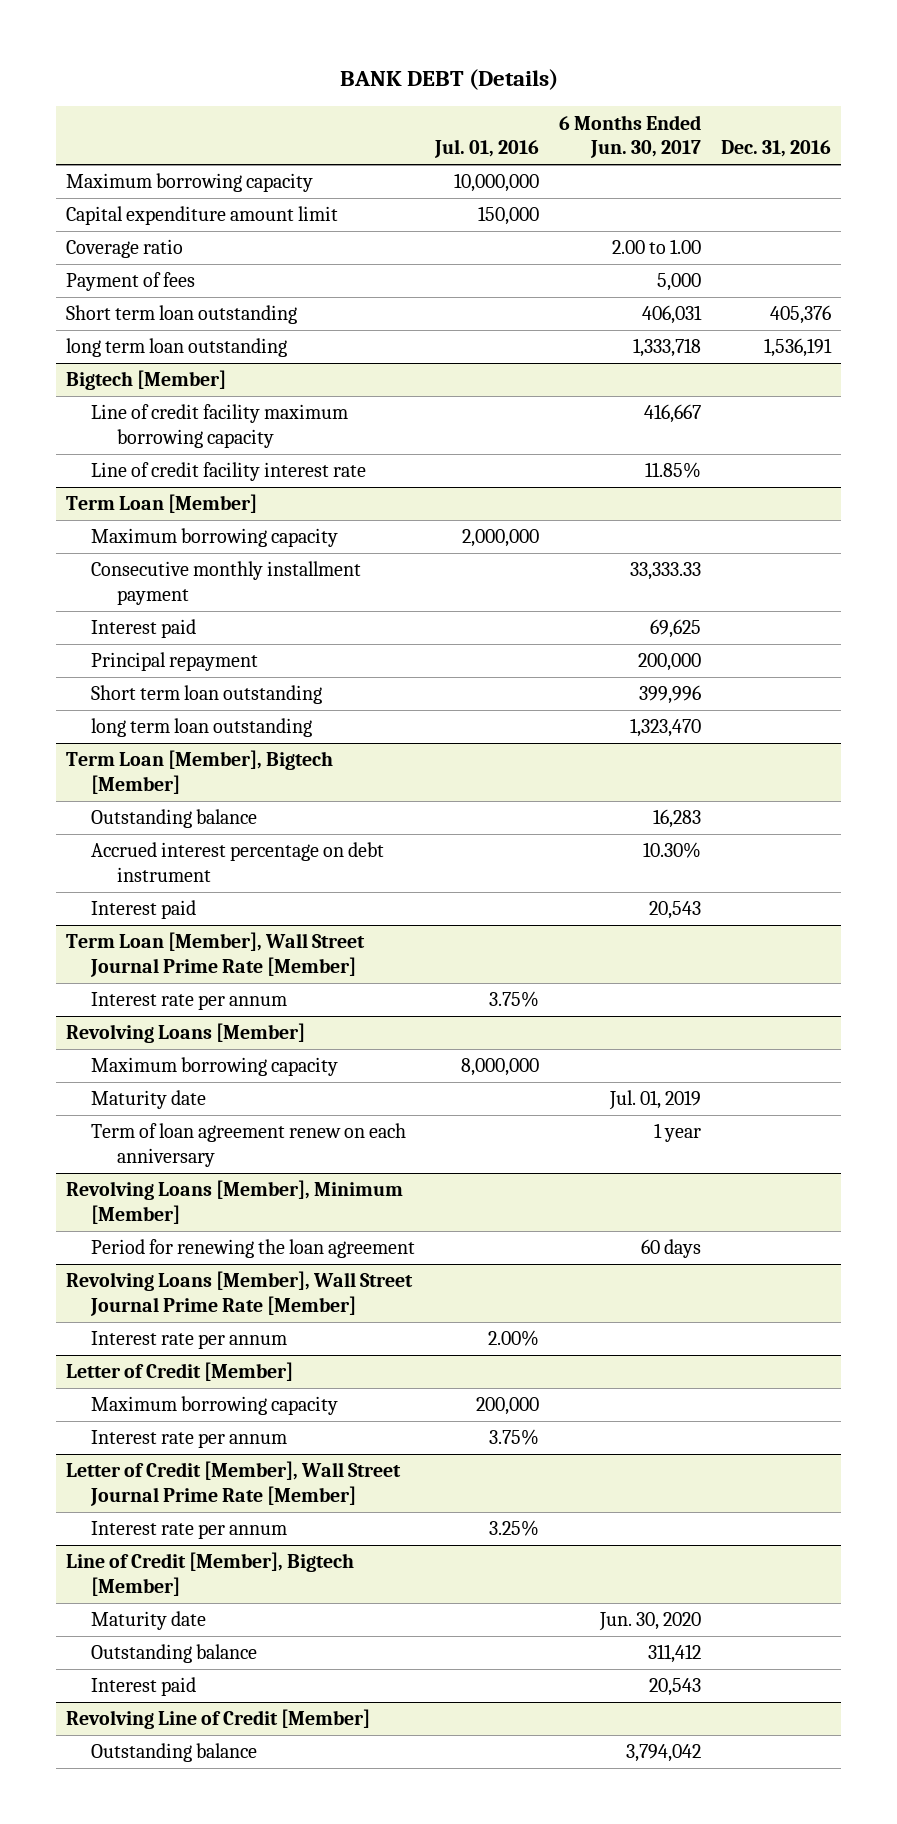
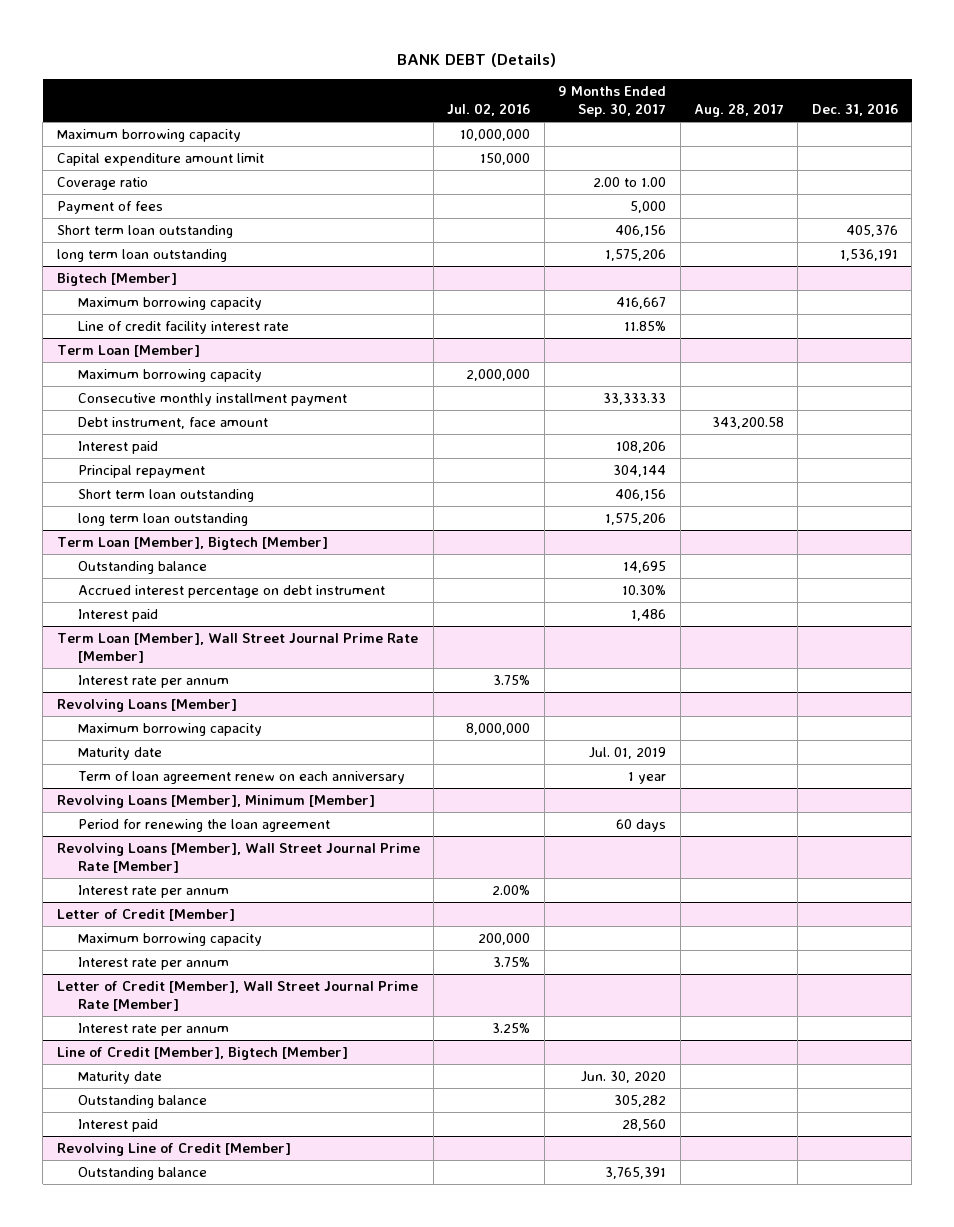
[434,139,540,159] Jul. 01, 2016 -> none
[559,114,702,159] 6 Months Ended Jun. 30, 2017 -> none
none -> [447,103,531,117] Jul. 02, 2016
none -> [558,86,667,118] 9 Months Ended Sep. 30, 2017
none -> [693,103,784,118] Aug. 28, 2017
[91,404,349,449] Line of credit facility maximum borrowing capacity -> [77,296,262,310] Maximum borrowing capacity
none -> [77,416,268,429] Debt instrument, face amount

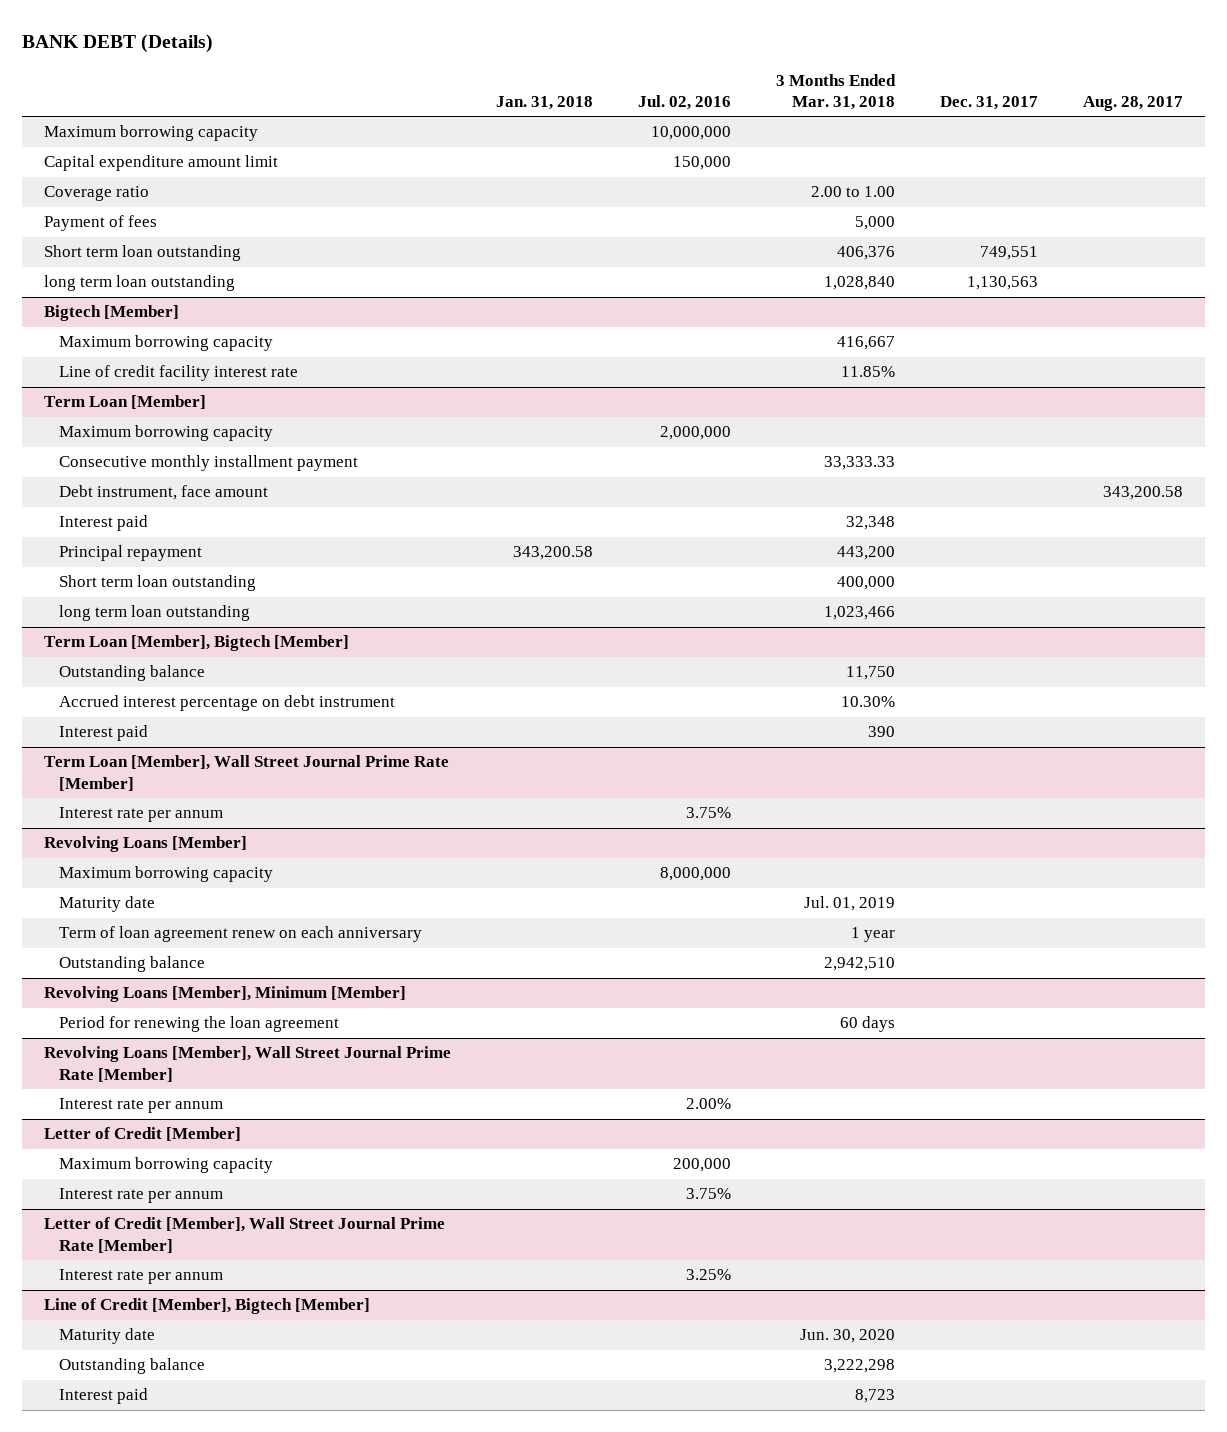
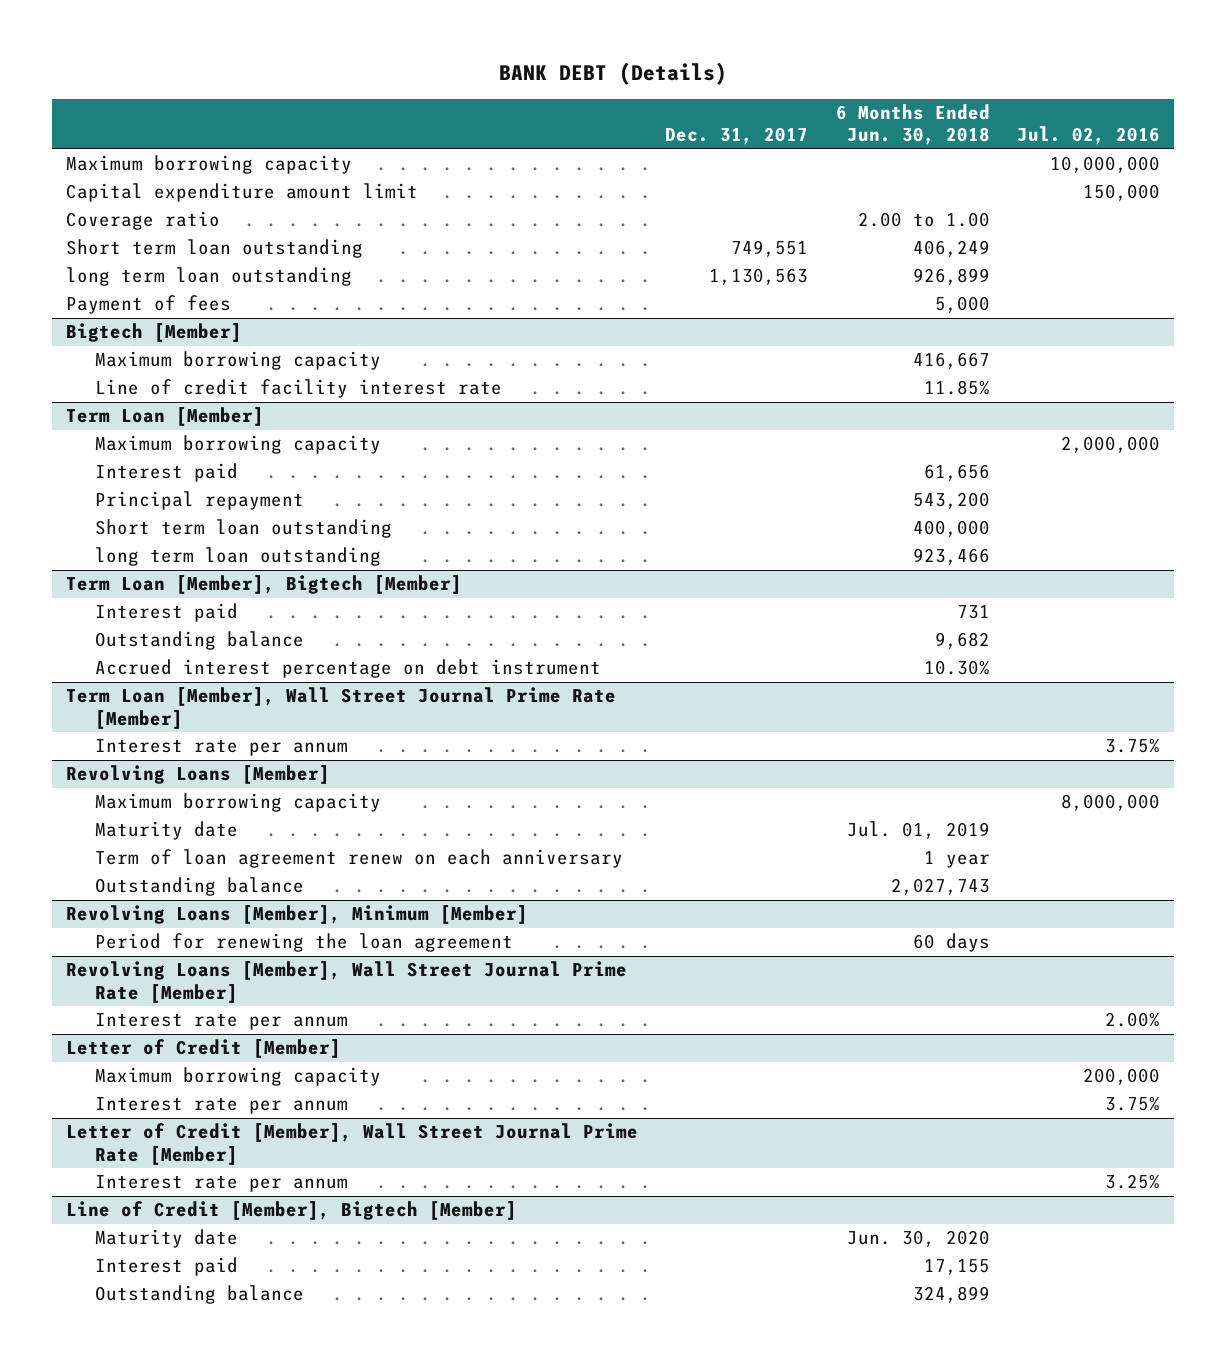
[496,96,594,111] Jan. 31, 2018 -> none
[776,73,897,111] 3 Months Ended Mar. 31, 2018 -> none
[1082,96,1183,112] Aug. 28, 2017 -> none
none -> [835,104,990,146] 6 Months Ended Jun. 30, 2018
[44,215,158,232] Payment of fees -> [65,295,231,315] Payment of fees
[58,455,358,472] Consecutive monthly installment payment -> none
[58,485,268,501] Debt instrument, face amount -> none
[58,725,148,742] Interest paid -> [94,603,238,623] Interest paid
[58,1358,205,1375] Outstanding balance -> [94,1285,304,1305] Outstanding balance

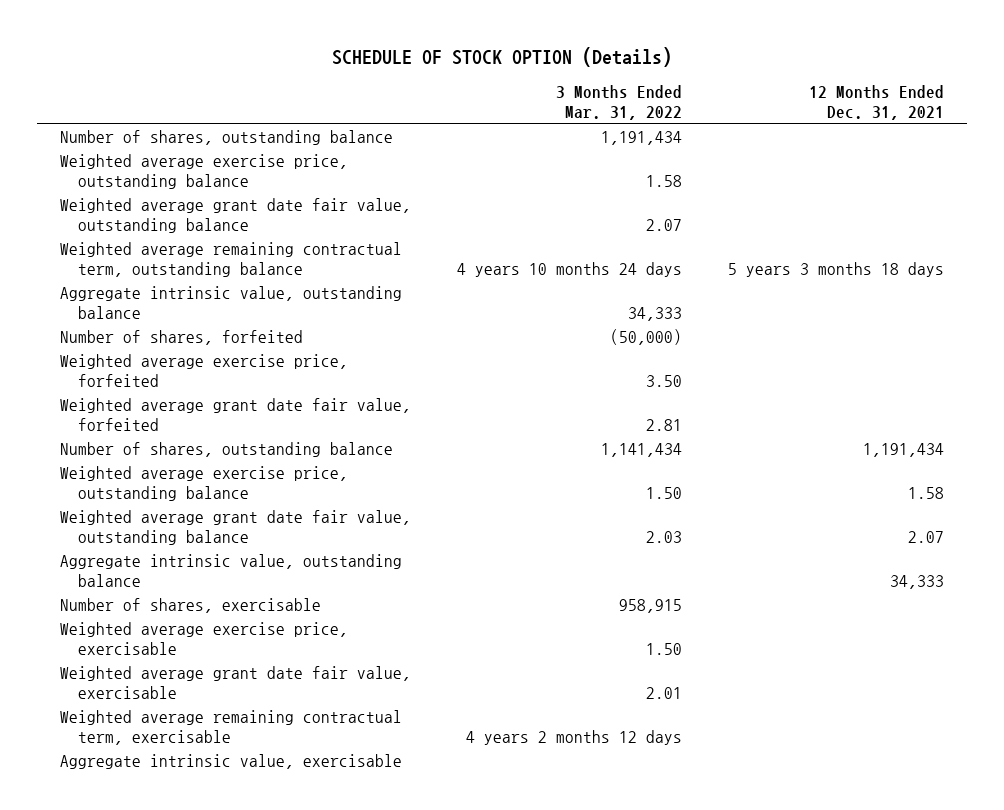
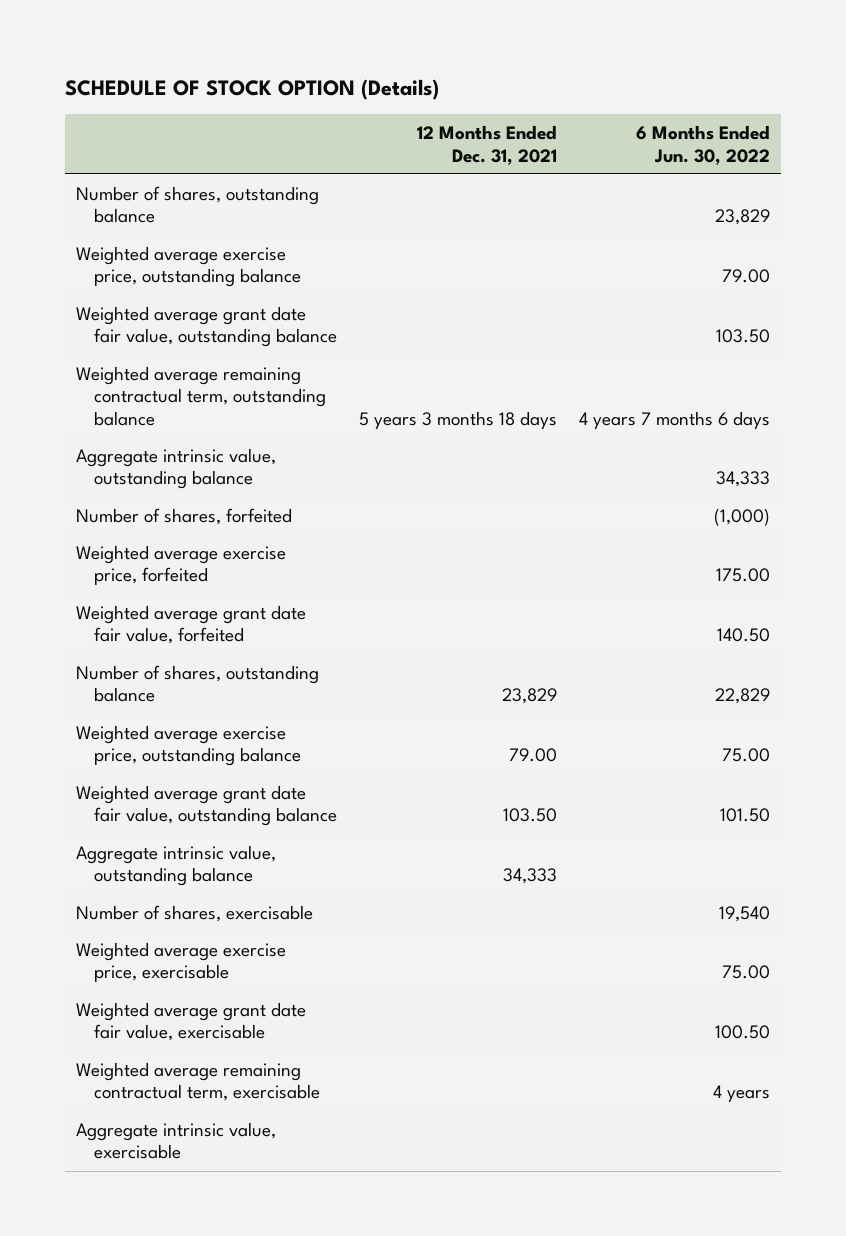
[555,85,682,121] 3 Months Ended Mar. 31, 2022 -> none
none -> [636,124,771,165] 6 Months Ended Jun. 30, 2022
[862,443,944,458] 1,191,434 -> [502,688,558,705] 23,829
[907,487,944,500] 1.58 -> [509,748,558,763] 79.00
[907,531,944,544] 2.07 -> [503,808,558,823] 103.50

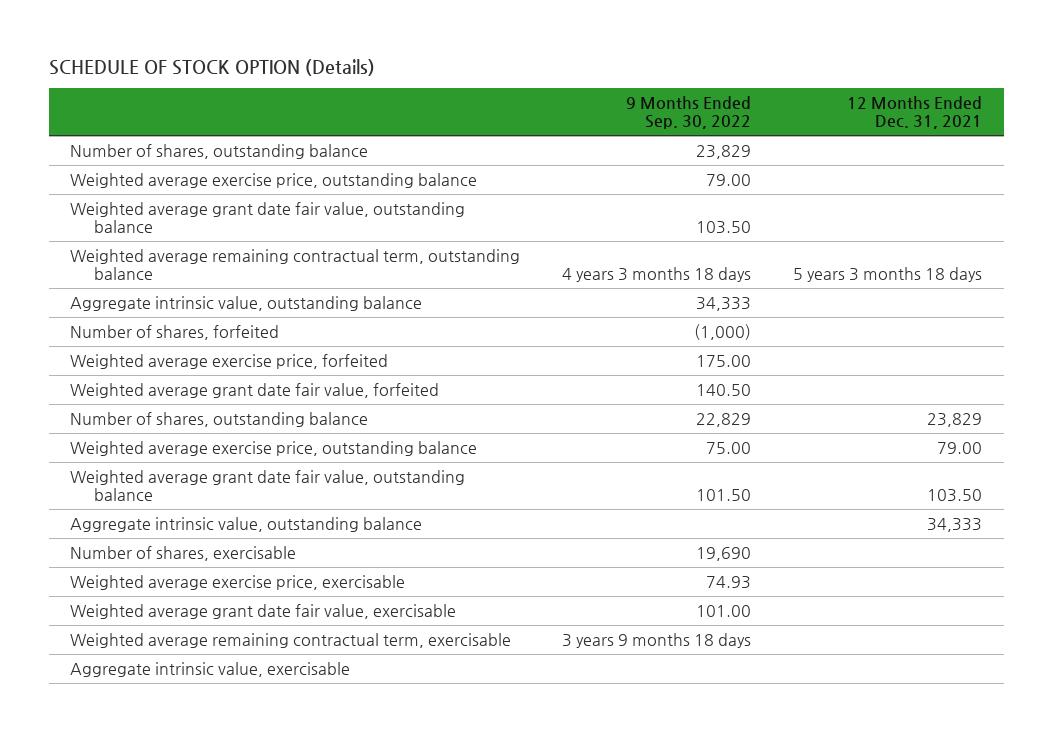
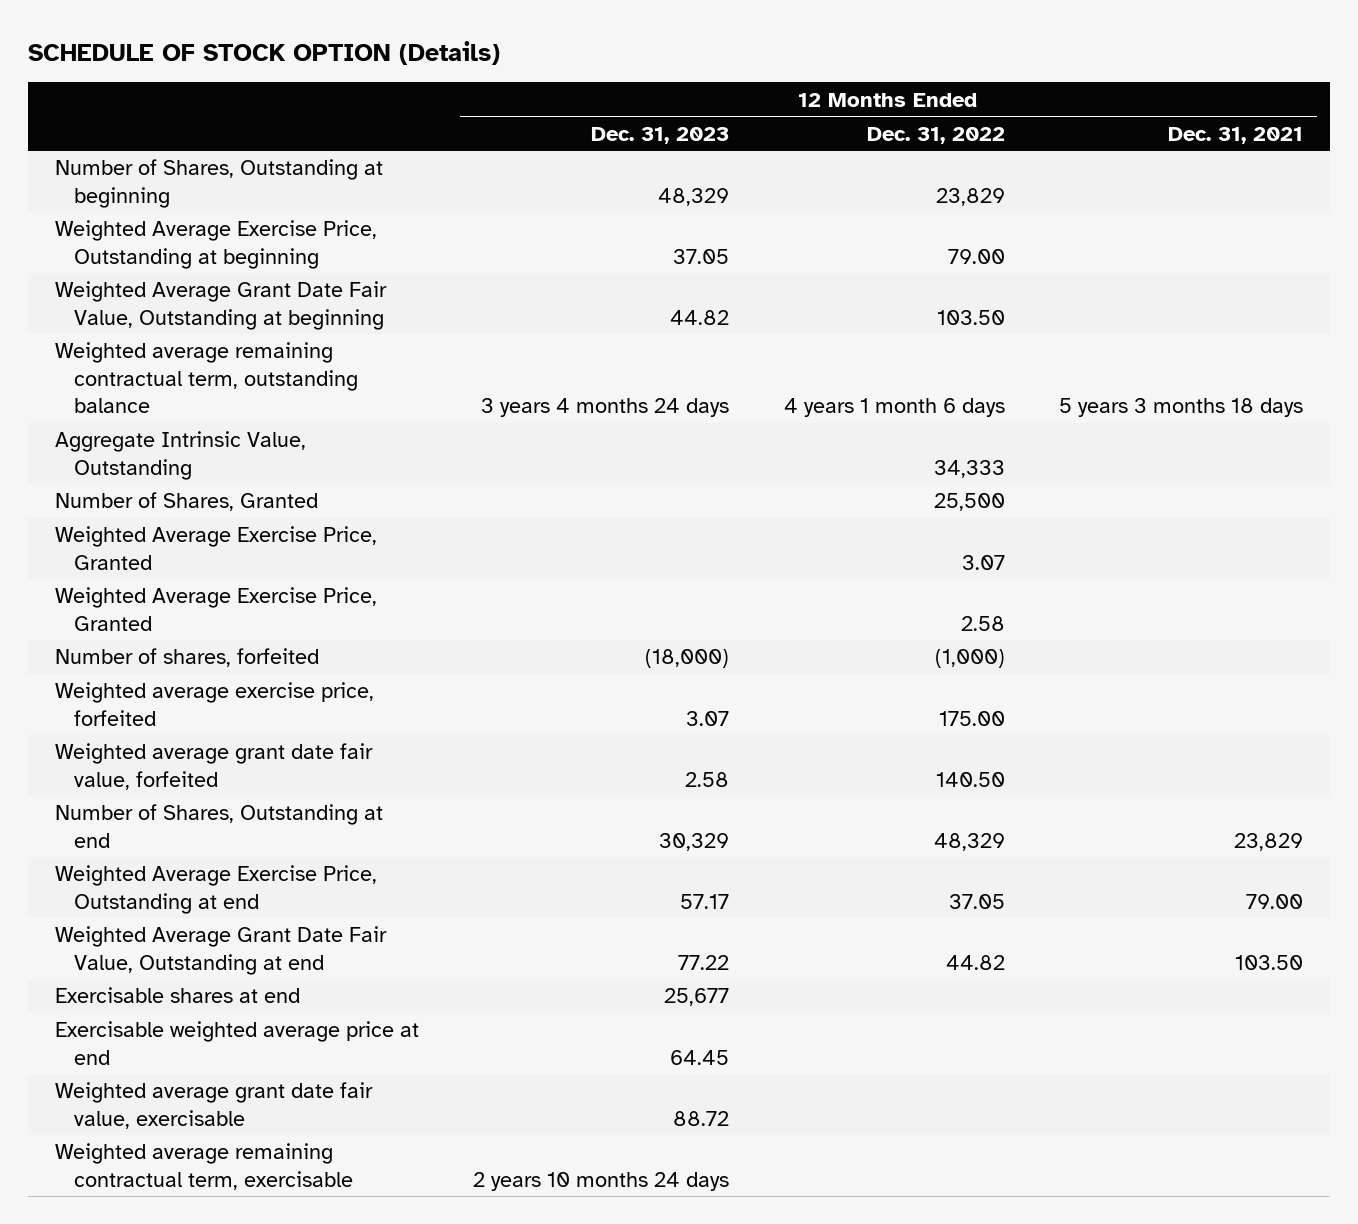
[626,95,752,130] 9 Months Ended Sep. 30, 2022 -> none
none -> [591,126,730,144] Dec. 31, 2023
none -> [866,126,1005,144] Dec. 31, 2022
[70,143,369,159] Number of shares, outstanding balance -> [54,159,383,208] Number of Shares, Outstanding at beginning
[70,172,478,188] Weighted average exercise price, outstanding balance -> [54,220,377,269] Weighted Average Exercise Price, Outstanding at beginning
[70,201,466,233] Weighted average grant date fair value, outstanding balance -> [54,281,387,330] Weighted Average Grant Date Fair Value, Outstanding at beginning
[70,295,423,311] Aggregate intrinsic value, outstanding balance -> [54,431,306,480] Aggregate Intrinsic Value, Outstanding
none -> [54,492,318,512] Number of Shares, Granted
none -> [54,526,377,570] Weighted Average Exercise Price, Granted
none -> [54,587,377,631] Weighted Average Exercise Price, Granted
[70,516,423,532] Aggregate intrinsic value, outstanding balance -> none
[70,411,369,427] Number of shares, outstanding balance -> [54,804,383,848] Number of Shares, Outstanding at end
[70,440,478,456] Weighted average exercise price, outstanding balance -> [54,865,377,914] Weighted Average Exercise Price, Outstanding at end
[70,469,466,501] Weighted average grant date fair value, outstanding balance -> [54,926,387,975] Weighted Average Grant Date Fair Value, Outstanding at end
[70,545,297,561] Number of shares, exercisable -> [54,987,300,1004] Exercisable shares at end
[70,574,406,590] Weighted average exercise price, exercisable -> [54,1021,419,1065] Exercisable weighted average price at end
[70,661,351,677] Aggregate intrinsic value, exercisable -> none

